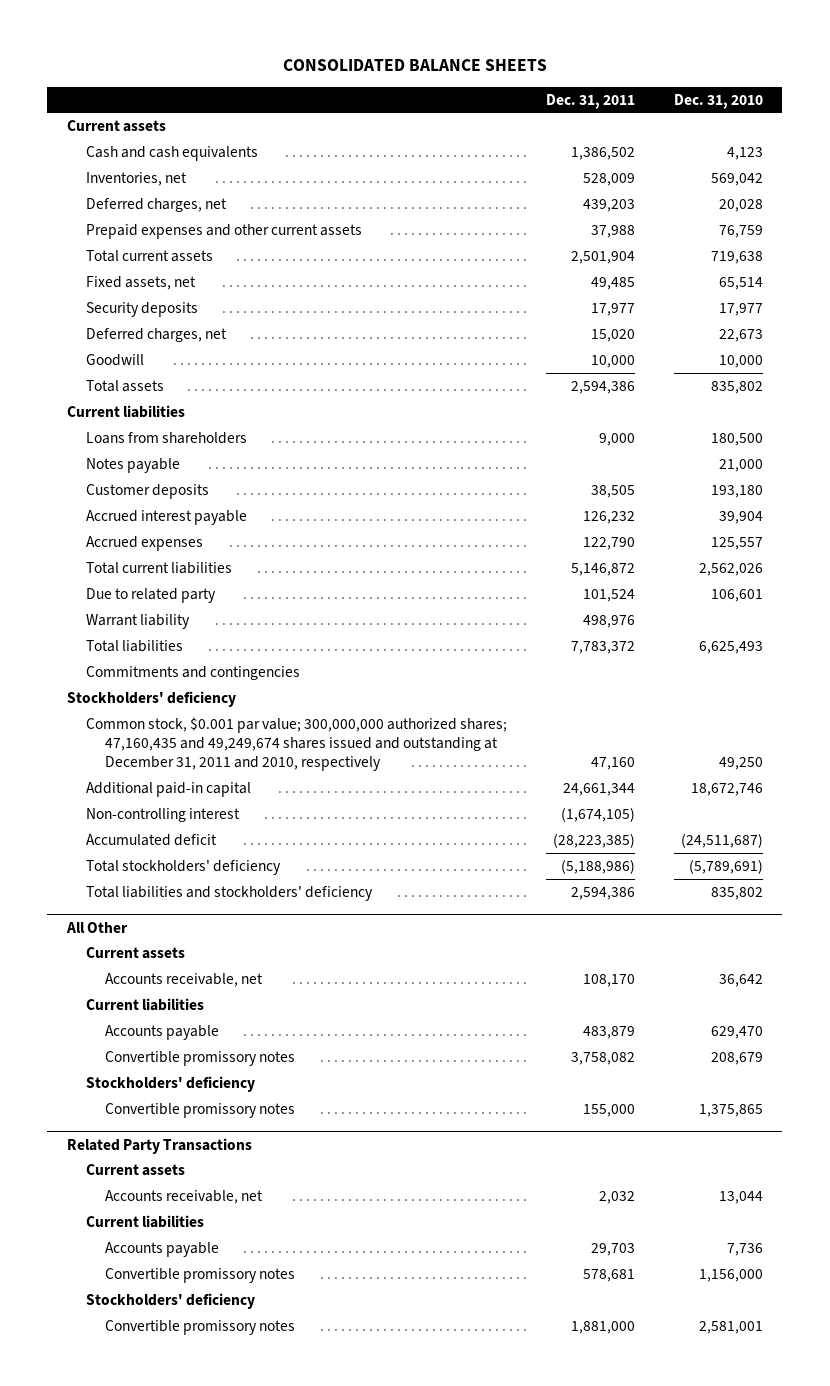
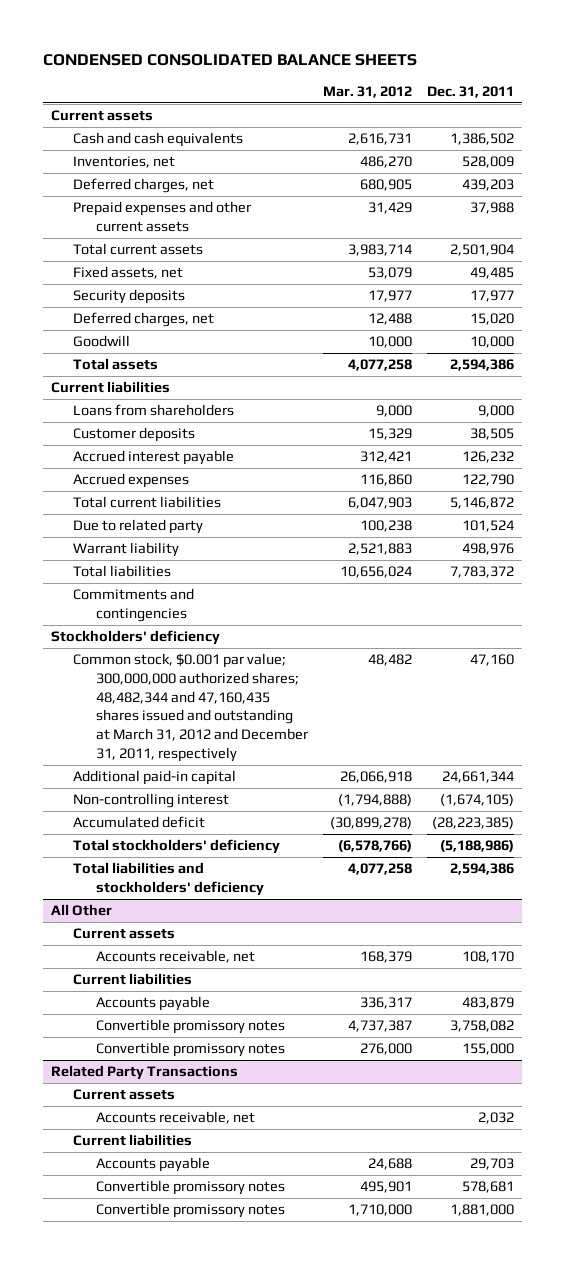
[282,59,547,72] CONSOLIDATED BALANCE SHEETS -> [42,54,417,67] CONDENSED CONSOLIDATED BALANCE SHEETS
[673,93,763,109] Dec. 31, 2010 -> none
none -> [323,86,413,99] Mar. 31, 2012
[86,457,181,473] Notes payable -> none
[86,716,508,772] Common stock, $0.001 par value; 300,000,000 authorized shares; 47,160,435 and 49,249,674 shares issued and outstanding at December 31, 2011 and 2010, respectively -> [73,653,308,762] Common stock, $0.001 par value; 300,000,000 authorized shares; 48,482,344 and 47,160,435 shares issued and outstanding at March 31, 2012 and December 31, 2011, respectively
[86,1075,256,1092] Stockholders' deficiency -> none
[86,1292,256,1309] Stockholders' deficiency -> none

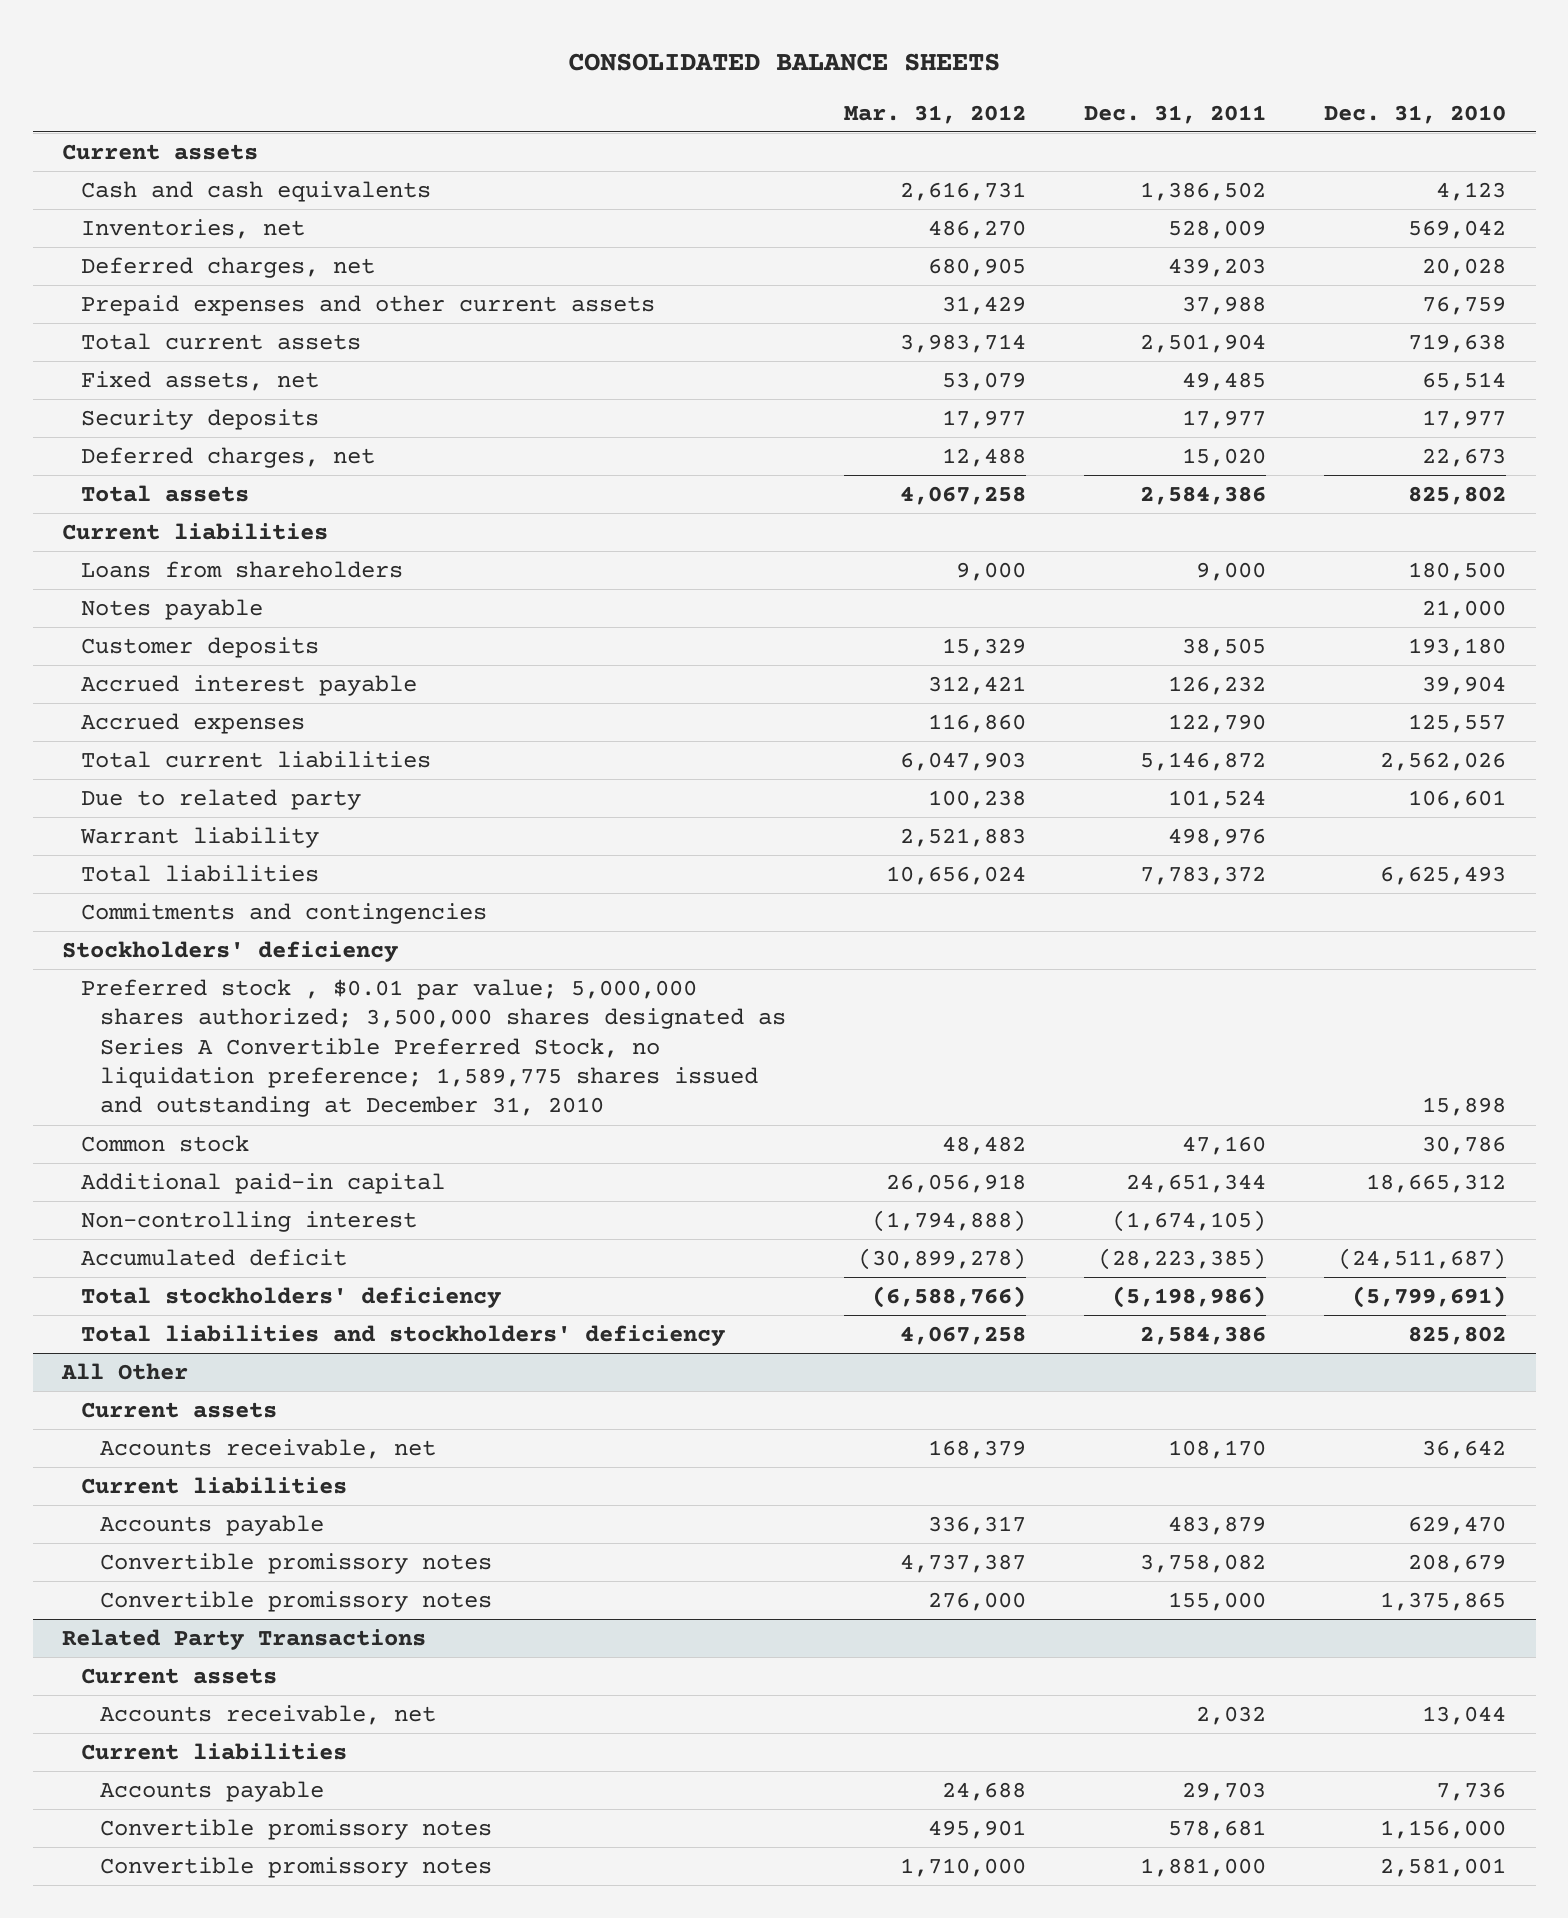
[42,54,417,67] CONDENSED CONSOLIDATED BALANCE SHEETS -> [568,52,1001,71] CONSOLIDATED BALANCE SHEETS
none -> [1324,104,1507,124] Dec. 31, 2010
[73,335,131,348] Goodwill -> none
[348,359,413,372] 4,077,258 -> [899,486,1026,506] 4,067,258
[450,359,515,372] 2,594,386 -> [1140,486,1267,506] 2,584,386
none -> [80,599,263,621] Notes payable
none -> [80,979,786,1118] Preferred stock , $0.01 par value; 5,000,000 shares authorized; 3,500,000 shares designated as Series A Convertible Preferred Stock, no liquidation preference; 1,589,775 shares issued and outstanding at December 31, 2010
[73,653,308,762] Common stock, $0.001 par value; 300,000,000 authorized shares; 48,482,344 and 47,160,435 shares issued and outstanding at March 31, 2012 and December 31, 2011, respectively -> [80,1135,249,1153] Common stock
[340,771,413,784] 26,066,918 -> [885,1174,1026,1194] 26,056,918
[442,771,515,784] 24,661,344 -> [1126,1174,1267,1194] 24,651,344
[338,840,413,853] (6,578,766) -> [871,1286,1026,1309] (6,588,766)
[440,840,515,853] (5,188,986) -> [1112,1286,1267,1309] (5,198,986)
[348,863,413,876] 4,077,258 -> [899,1326,1026,1346] 4,067,258
[450,863,515,876] 2,594,386 -> [1140,1326,1267,1346] 2,584,386

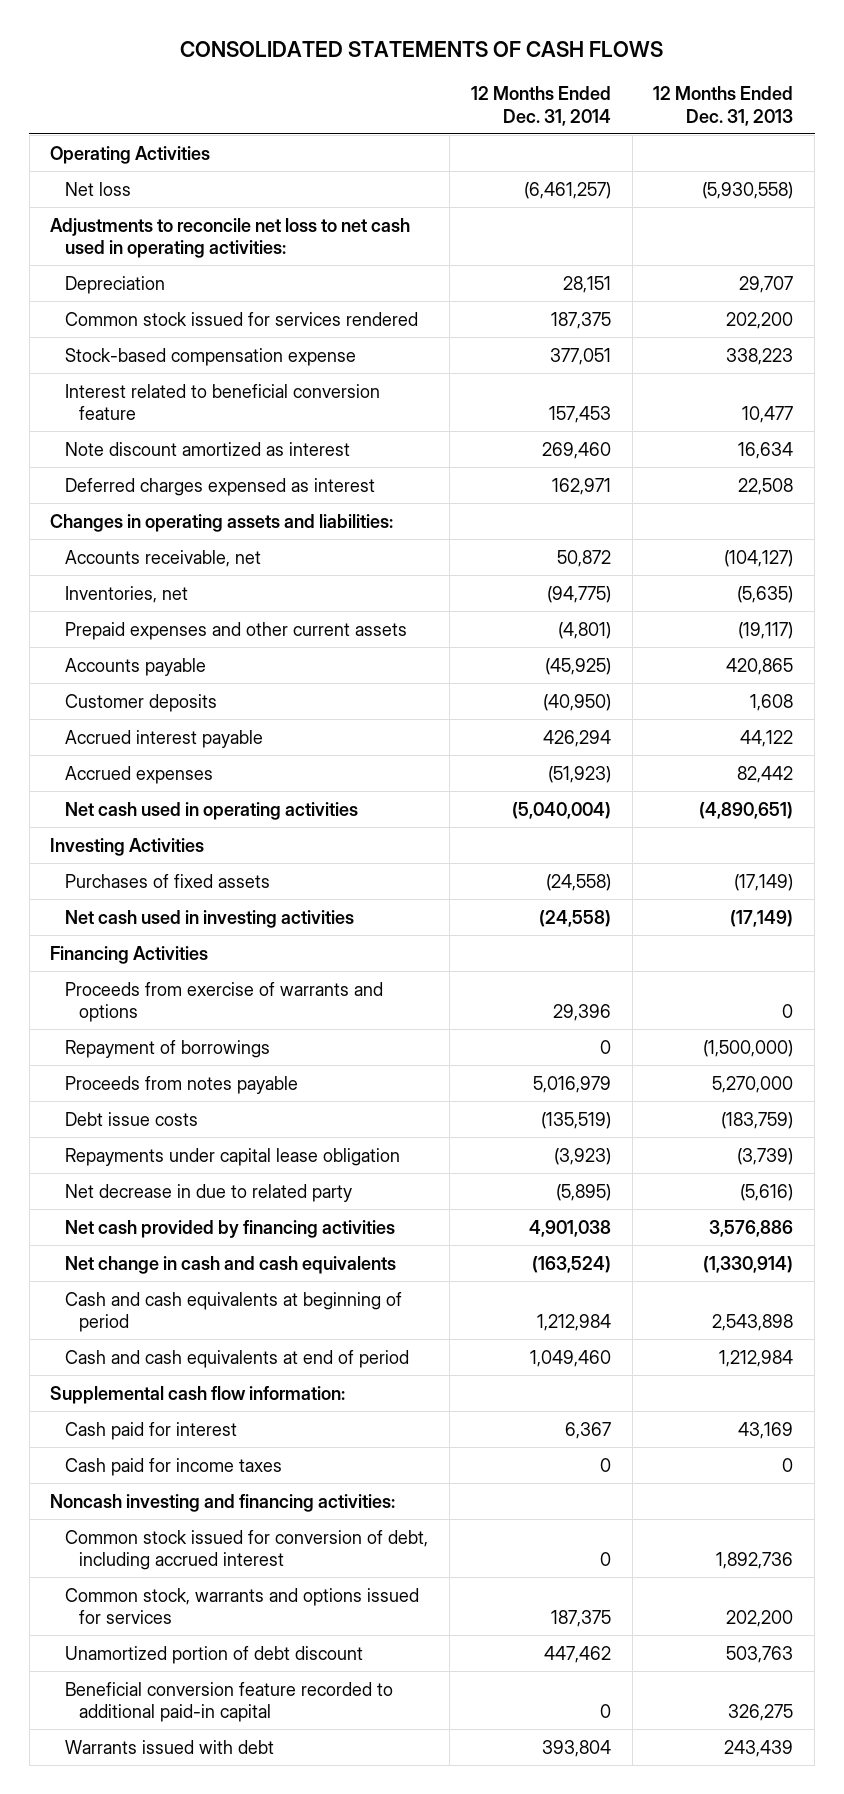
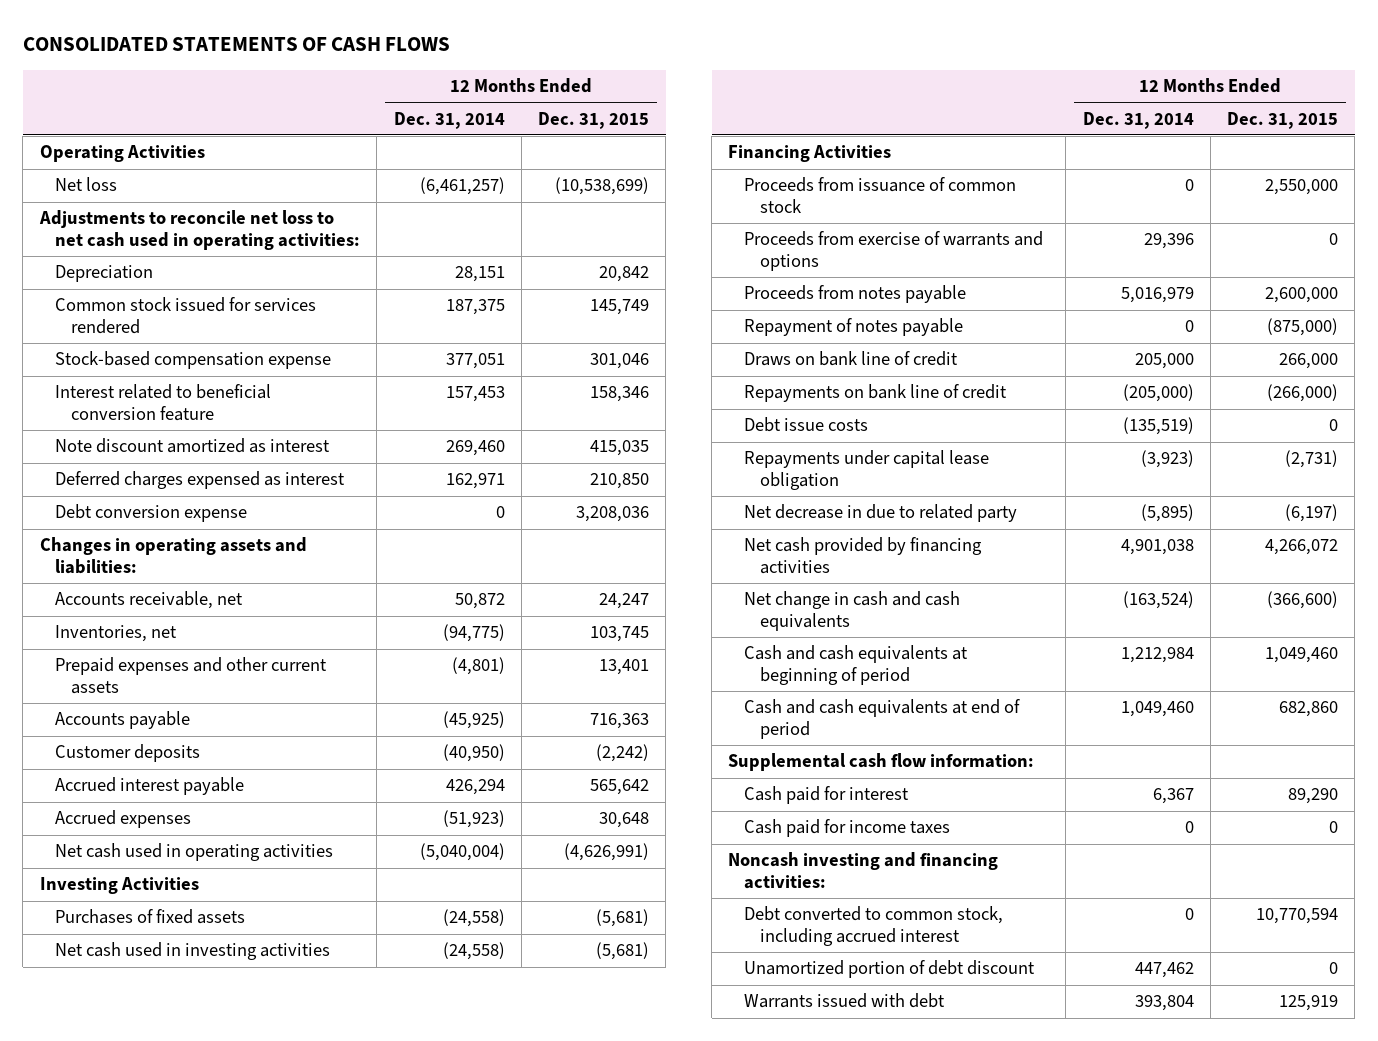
[653,86,794,126] 12 Months Ended Dec. 31, 2013 -> none
none -> [538,111,650,129] Dec. 31, 2015
none -> [55,504,248,523] Debt conversion expense
none -> [744,177,1017,214] Proceeds from issuance of common stock
[64,1039,270,1058] Repayment of borrowings -> none
none -> [744,318,964,337] Repayment of notes payable
none -> [744,351,959,367] Draws on bank line of credit
none -> [744,384,1008,403] Repayments on bank line of credit
[64,1587,419,1625] Common stock, warrants and options issued for services -> none
[64,1529,428,1571] Common stock issued for conversion of debt, including accrued interest -> [744,906,1004,947] Debt converted to common stock, including accrued interest
[64,1681,393,1723] Beneficial conversion feature recorded to additional paid-in capital -> none

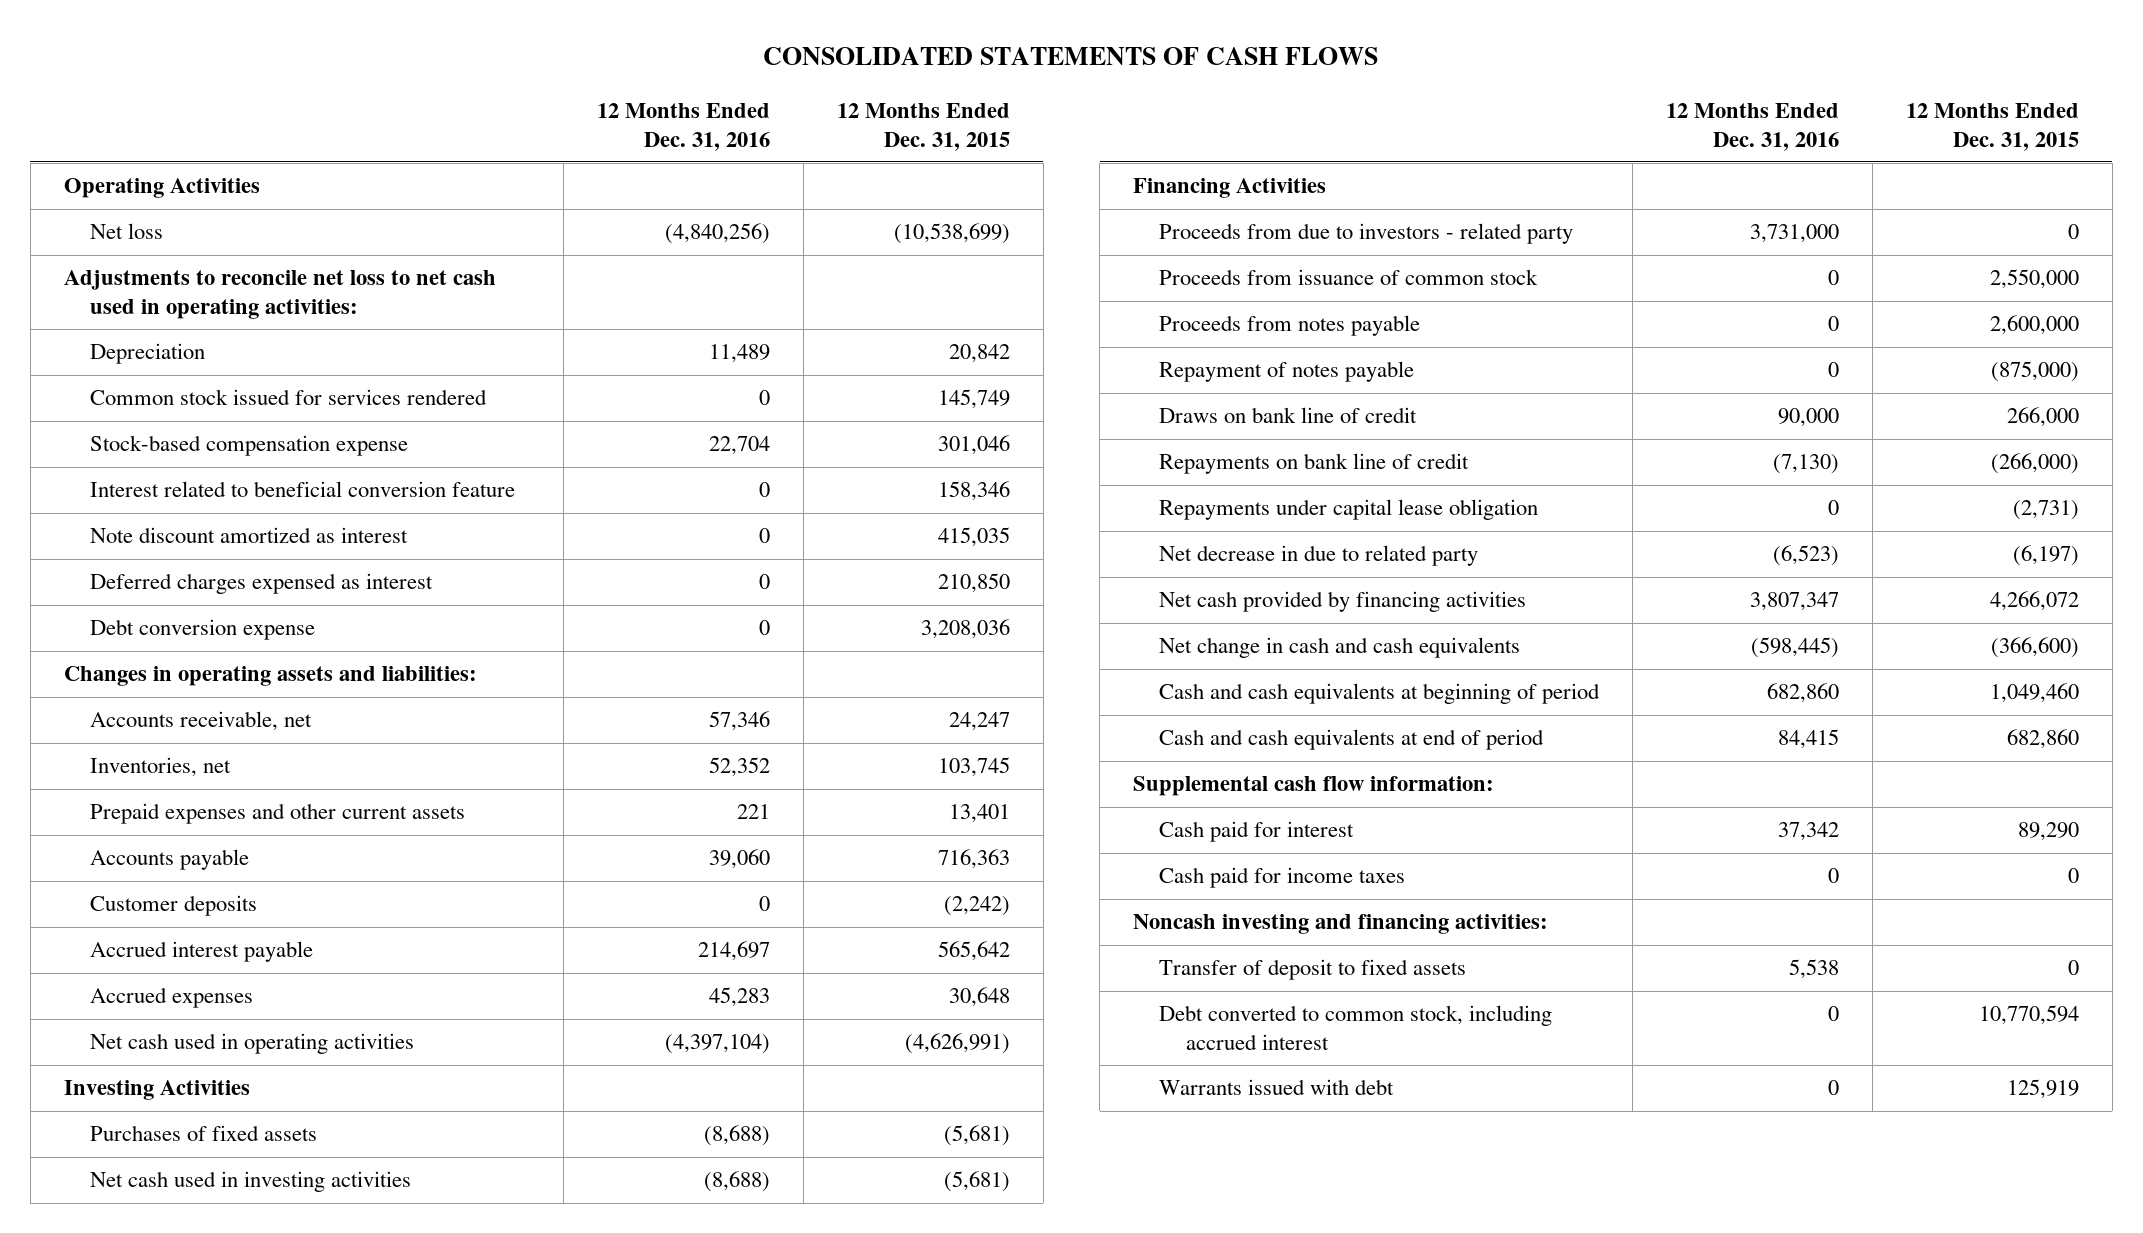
[393,111,505,129] Dec. 31, 2014 -> none
none -> [596,103,770,151] 12 Months Ended Dec. 31, 2016
none -> [1159,223,1574,245] Proceeds from due to investors - related party
[744,231,1044,272] Proceeds from exercise of warrants and options -> none
[744,417,869,433] Debt issue costs -> none
none -> [1159,959,1467,981] Transfer of deposit to fixed assets
[744,960,1036,979] Unamortized portion of debt discount -> none

